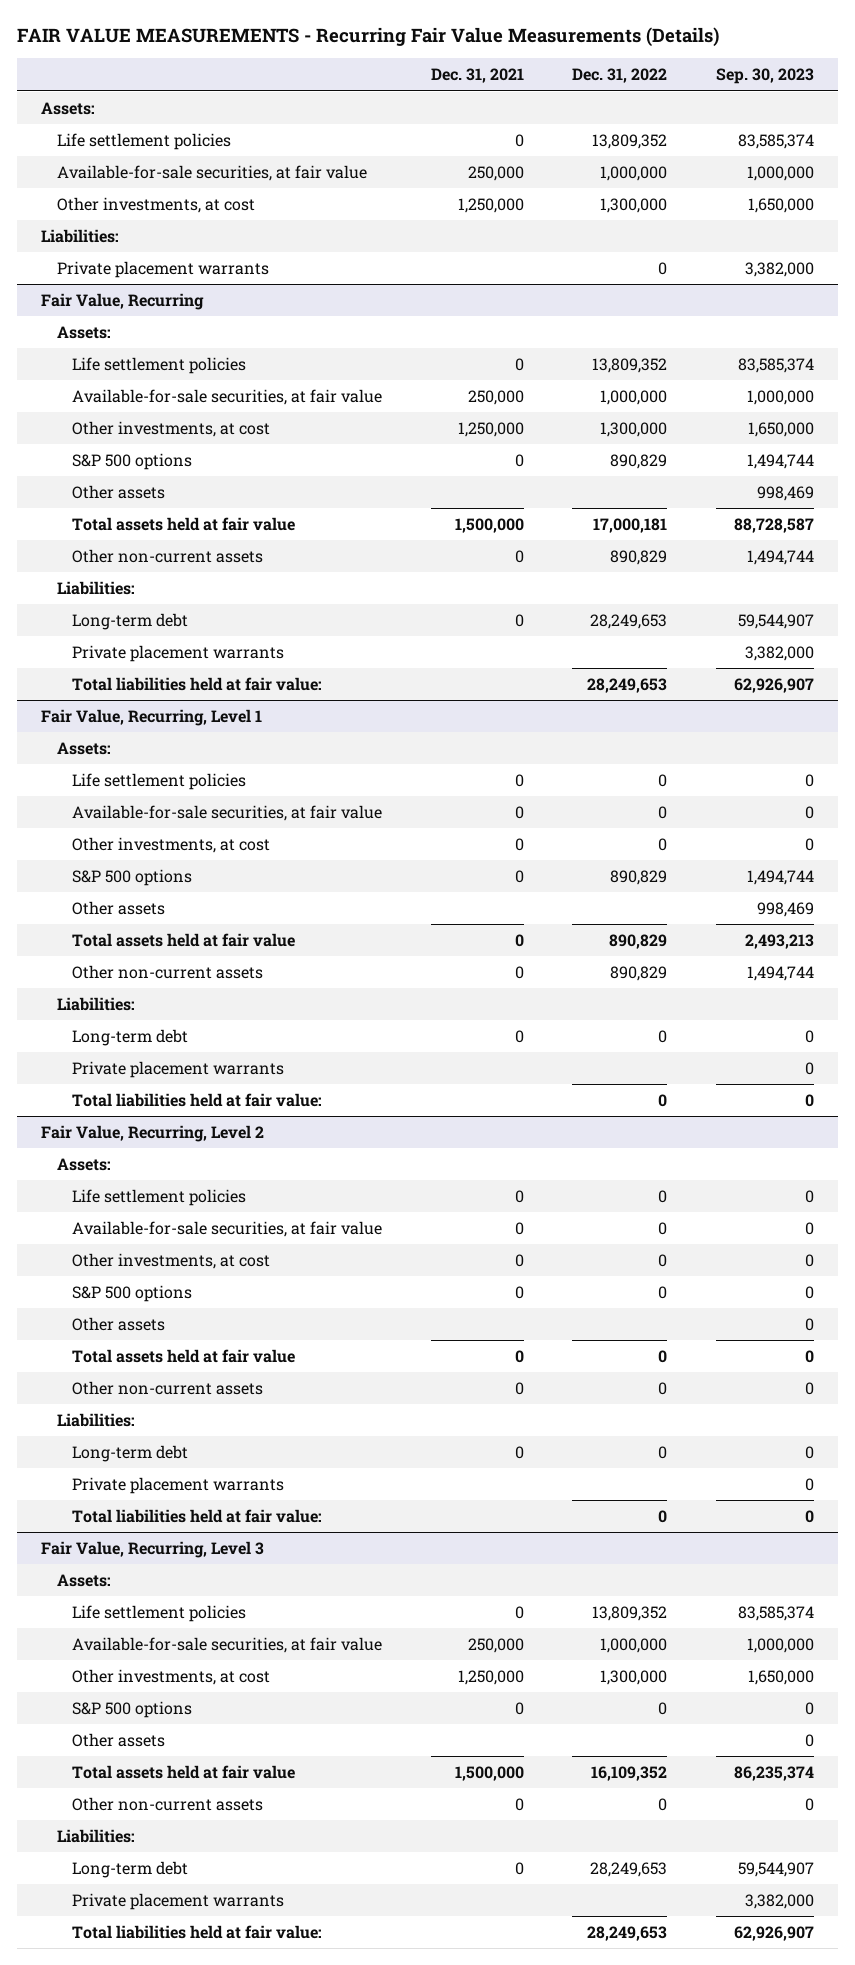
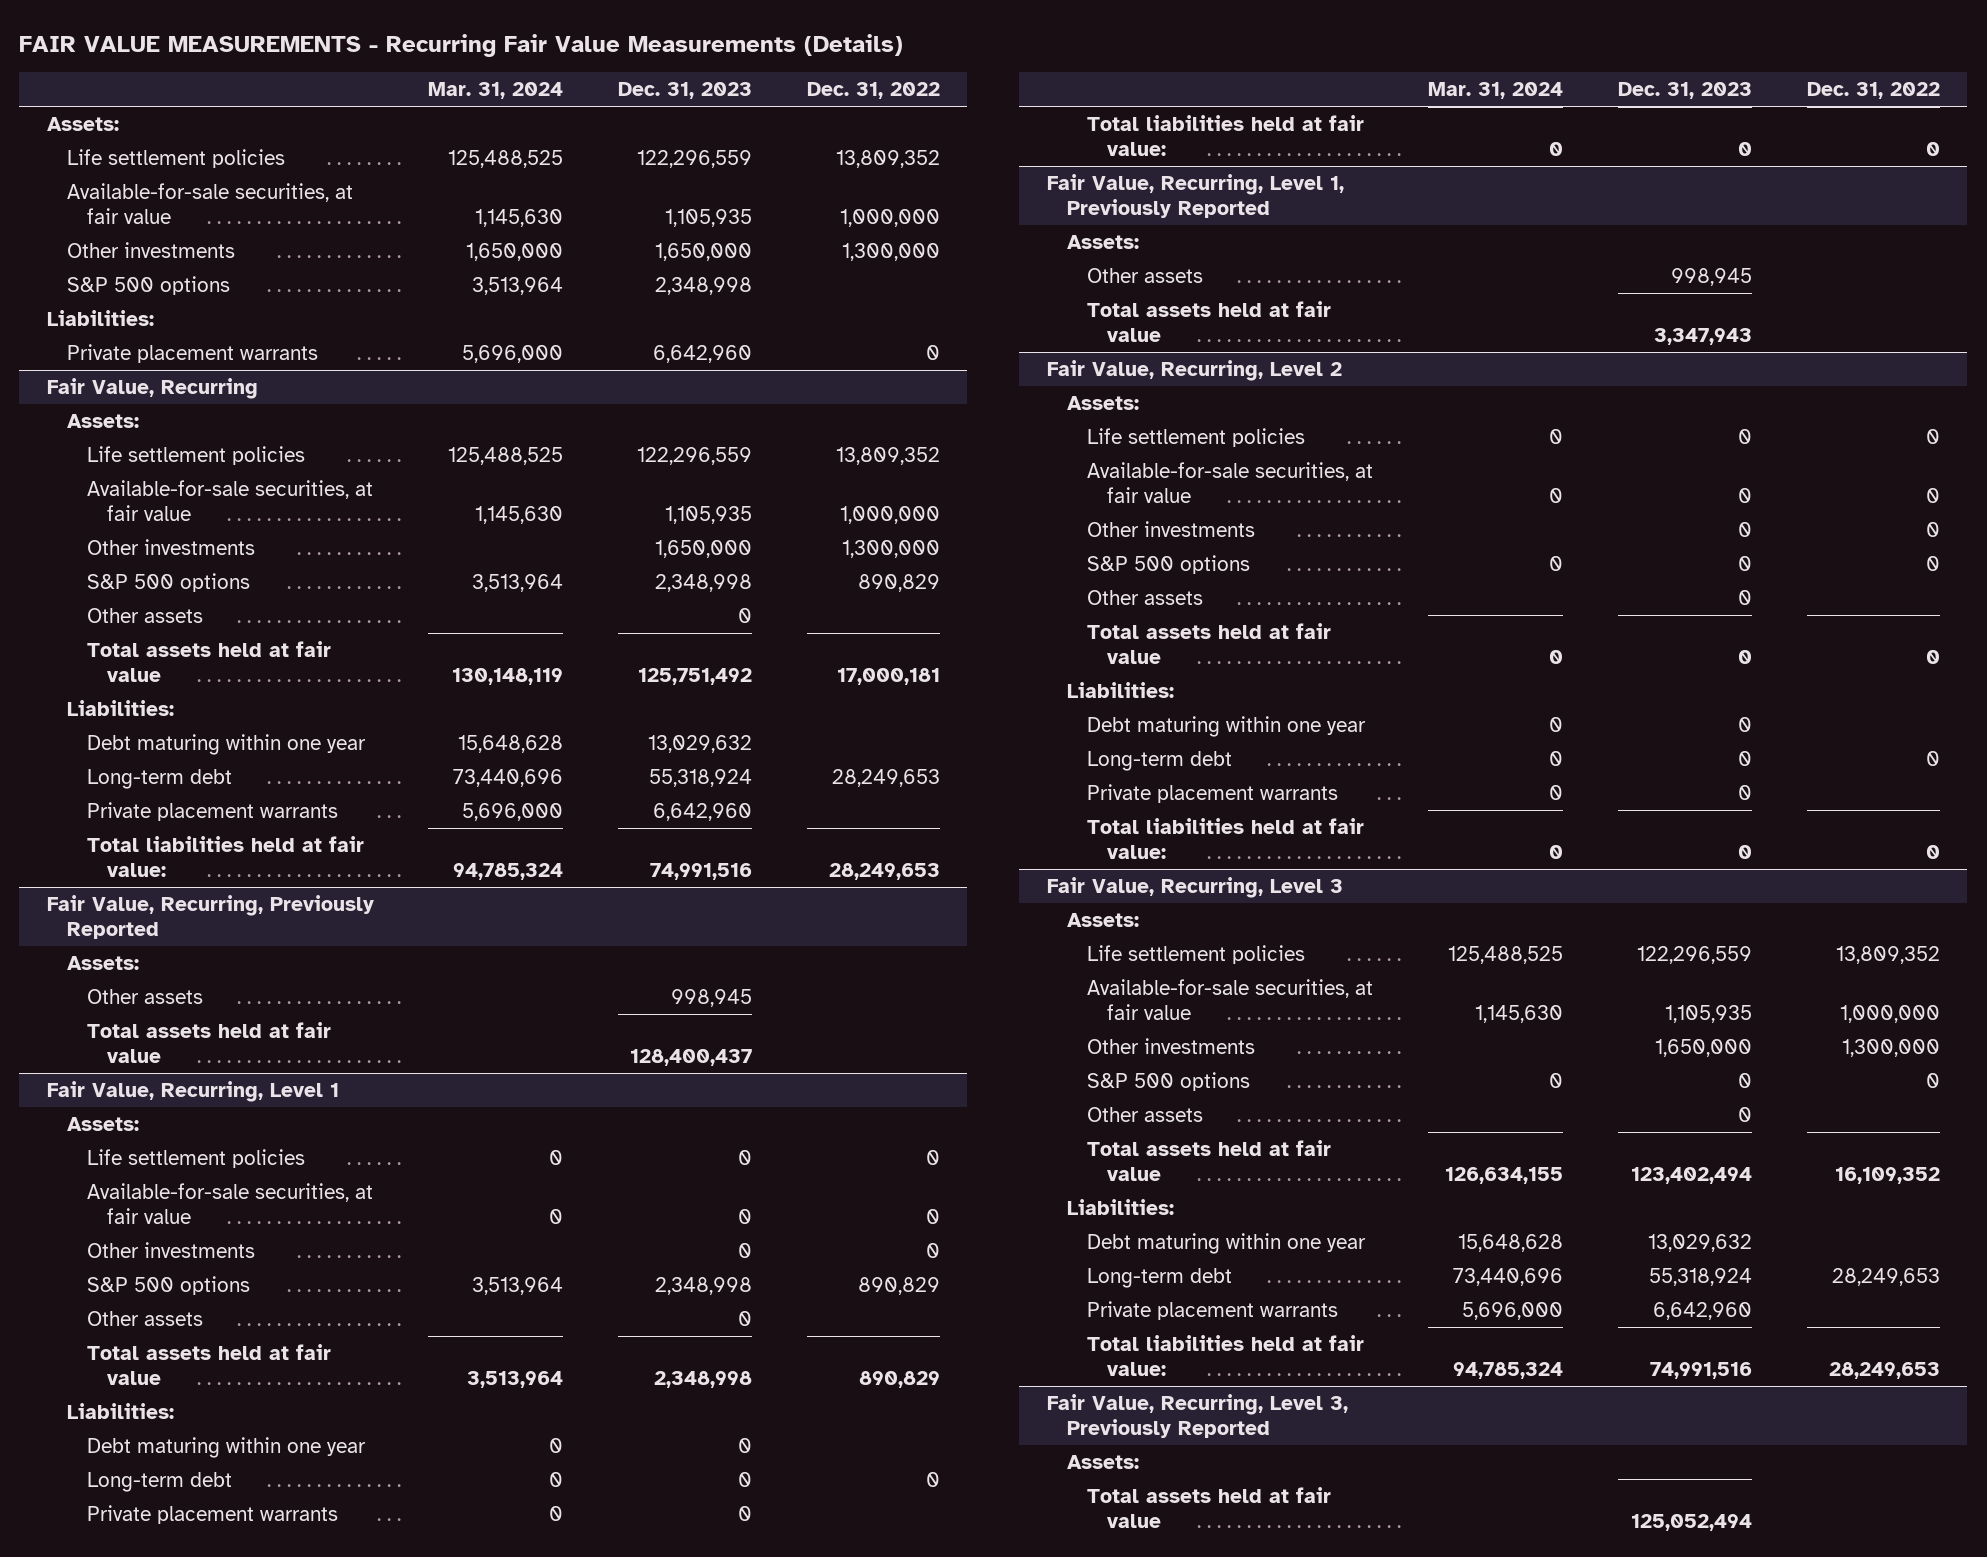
[430,68,524,84] Dec. 31, 2021 -> none
[715,68,814,85] Sep. 30, 2023 -> none
none -> [428,82,564,100] Mar. 31, 2024
none -> [618,82,753,100] Dec. 31, 2023
[56,197,255,214] Other investments, at cost -> [66,242,235,259] Other investments
none -> [66,276,230,296] S&P 500 options
[72,421,271,438] Other investments, at cost -> [86,539,255,556] Other investments
[72,549,264,564] Other non-current assets -> none
none -> [86,734,366,756] Debt maturing within one year
none -> [46,895,374,939] Fair Value, Recurring, Previously Reported
none -> [66,956,139,971] Assets:
none -> [86,989,203,1005] Other assets
none -> [86,1022,331,1063] Total assets held at fair value
[72,837,271,854] Other investments, at cost -> [86,1242,255,1259] Other investments
[72,965,264,980] Other non-current assets -> none
none -> [86,1437,366,1459] Debt maturing within one year
none -> [1046,174,1344,218] Fair Value, Recurring, Level 1, Previously Reported
none -> [1066,235,1139,250] Assets:
none -> [1086,268,1203,284] Other assets
none -> [1086,301,1331,342] Total assets held at fair value
[72,1253,271,1270] Other investments, at cost -> [1086,521,1255,538] Other investments
[72,1381,264,1396] Other non-current assets -> none
none -> [1086,716,1366,738] Debt maturing within one year
[72,1669,271,1686] Other investments, at cost -> [1086,1038,1255,1055] Other investments
[72,1797,264,1812] Other non-current assets -> none
none -> [1086,1233,1366,1255] Debt maturing within one year
none -> [1046,1394,1348,1438] Fair Value, Recurring, Level 3, Previously Reported
none -> [1066,1455,1139,1470] Assets:
none -> [1086,1487,1331,1528] Total assets held at fair value

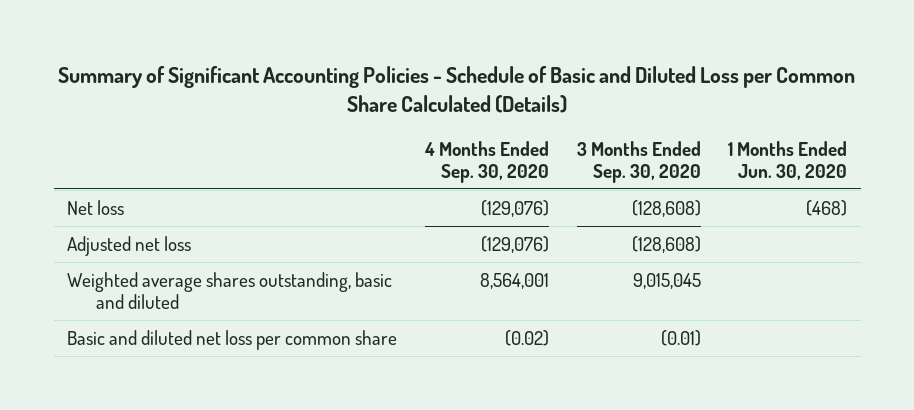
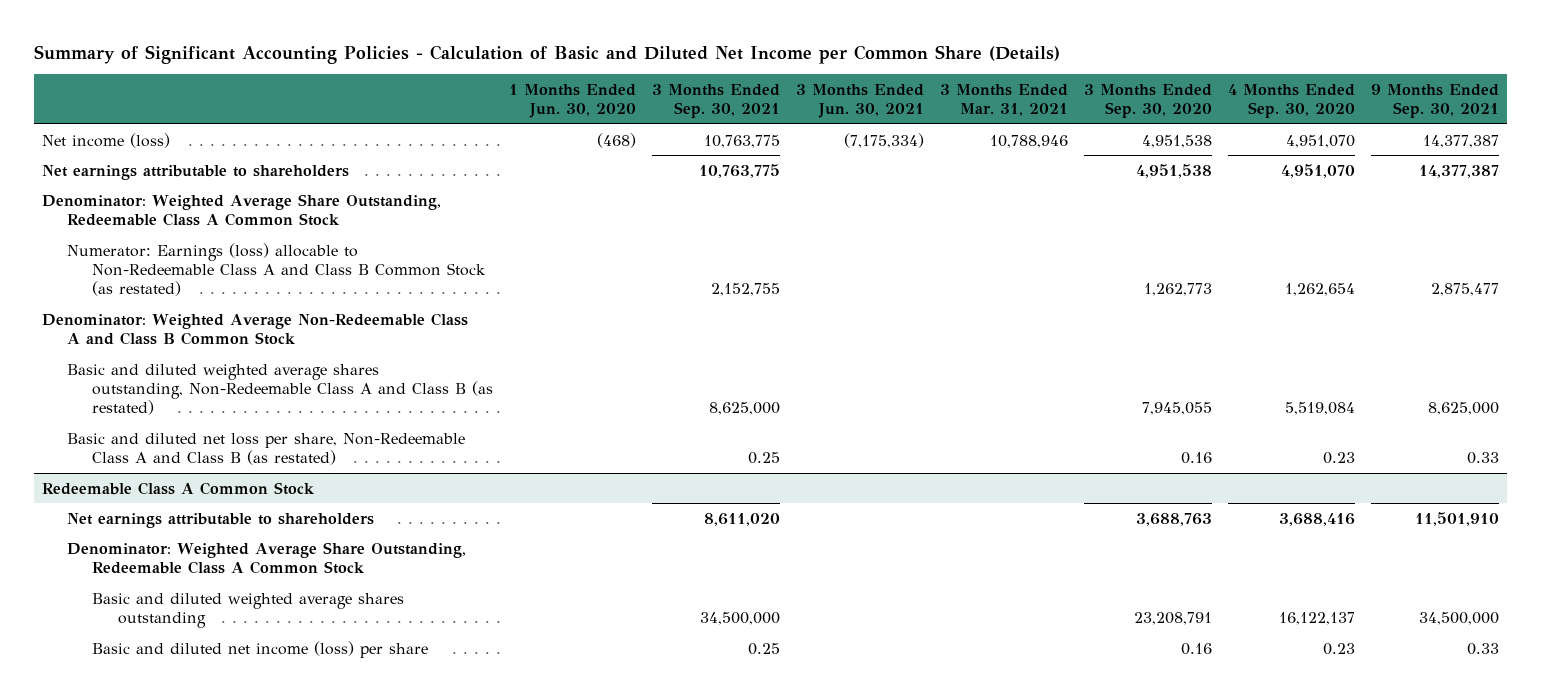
[58,65,856,113] Summary of Significant Accounting Policies - Schedule of Basic and Diluted Loss per Common Share Calculated (Details) -> [33,44,1060,64] Summary of Significant Accounting Policies - Calculation of Basic and Diluted Net Income per Common Share (Details)
none -> [652,84,781,119] 3 Months Ended Sep. 30, 2021
none -> [796,84,925,119] 3 Months Ended Jun. 30, 2021
none -> [939,84,1068,117] 3 Months Ended Mar. 31, 2021
none -> [1370,84,1499,119] 9 Months Ended Sep. 30, 2021
[67,235,192,256] Adjusted net loss -> none
[67,199,125,215] Net loss -> [41,132,170,148] Net income (loss)
[480,199,549,217] (129,076) -> [1285,134,1355,148] 4,951,070
[631,199,701,217] (128,608) -> [1141,134,1212,148] 4,951,538
none -> [41,164,349,180] Net earnings attributable to shareholders
none -> [41,193,441,226] Denominator: Weighted Average Share Outstanding, Redeemable Class A Common Stock
none -> [67,242,487,296] Numerator: Earnings (loss) allocable to Non-Redeemable Class A and Class B Common Stock (as restated)
none -> [41,312,468,345] Denominator: Weighted Average Non-Redeemable Class A and Class B Common Stock
none -> [67,363,494,415] Basic and diluted weighted average shares outstanding, Non-Redeemable Class A and Class B (as restated)
none -> [67,432,466,465] Basic and diluted net loss per share, Non-Redeemable Class A and Class B (as restated)
none -> [41,481,314,495] Redeemable Class A Common Stock
none -> [67,512,375,528] Net earnings attributable to shareholders
none -> [67,541,467,574] Denominator: Weighted Average Share Outstanding, Redeemable Class A Common Stock
[67,271,393,310] Weighted average shares outstanding, basic and diluted -> [92,592,405,628] Basic and diluted weighted average shares outstanding
[479,272,549,289] 8,564,001 -> [1278,611,1355,625] 16,122,137
[632,272,701,289] 9,015,045 -> [1133,611,1212,625] 23,208,791
[67,329,398,350] Basic and diluted net loss per common share -> [92,640,429,658] Basic and diluted net income (loss) per share
[504,329,549,346] (0.02) -> [1322,642,1355,655] 0.23
[660,329,701,346] (0.01) -> [1180,642,1212,655] 0.16

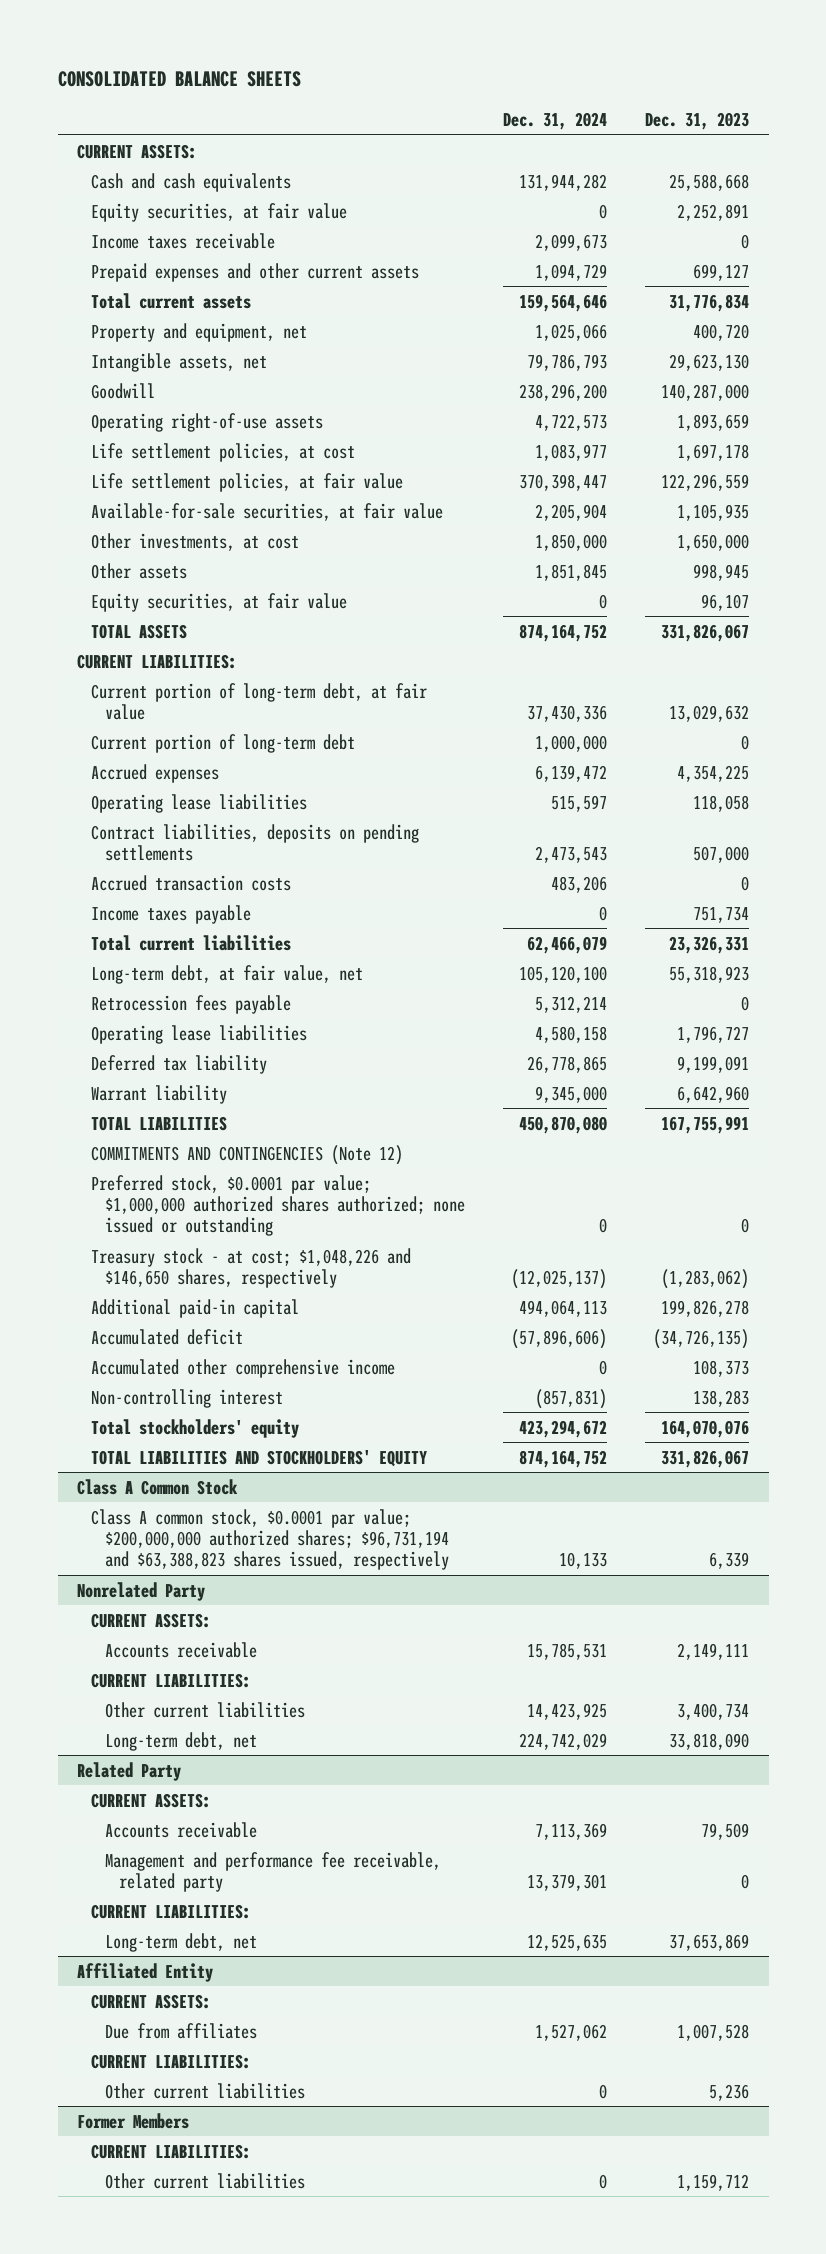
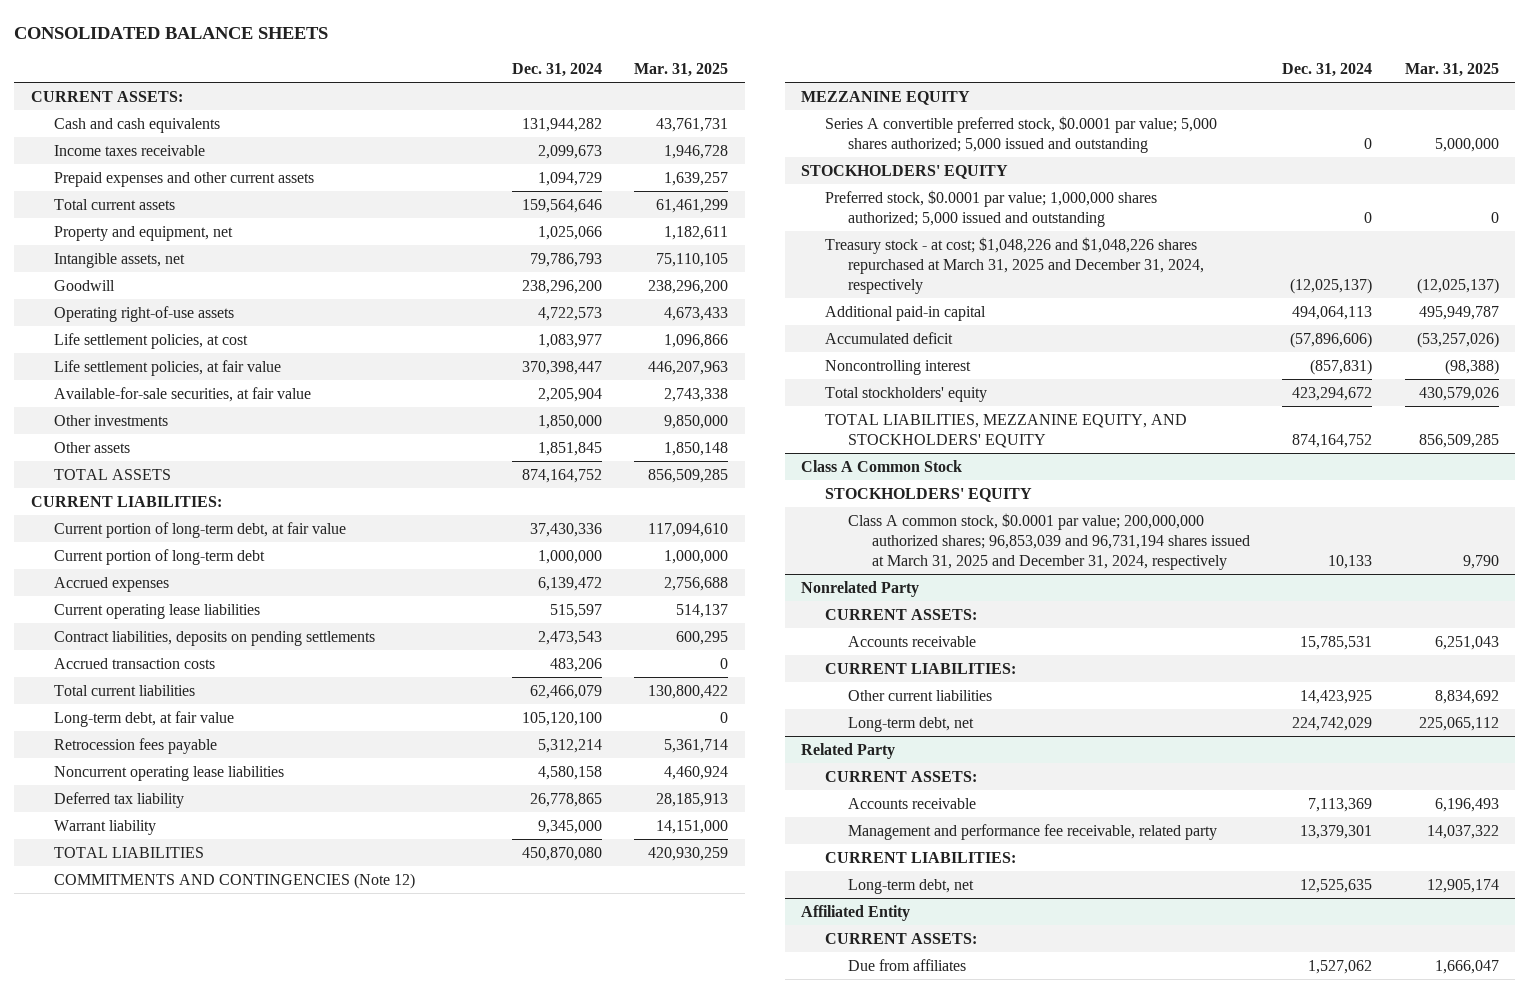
[645,111,750,130] Dec. 31, 2023 -> none
none -> [634,63,729,78] Mar. 31, 2025
[90,202,347,222] Equity securities, at fair value -> none
[90,532,299,551] Other investments, at cost -> [54,414,169,426] Other investments
[90,592,347,612] Equity securities, at fair value -> none
[90,793,307,813] Operating lease liabilities -> [54,603,261,619] Current operating lease liabilities
[90,904,251,924] Income taxes payable -> none
[90,964,363,984] Long-term debt, at fair value, net -> [54,710,235,727] Long-term debt, at fair value
[90,1024,307,1044] Operating lease liabilities -> [54,765,285,781] Noncurrent operating lease liabilities
none -> [801,90,971,105] MEZZANINE EQUITY
none -> [824,115,1217,153] Series A convertible preferred stock, $0.0001 par value; 5,000 shares authorized; 5,000 issued and outstanding
none -> [801,164,1009,179] STOCKHOLDERS' EQUITY
[90,1174,466,1236] Preferred stock, $0.0001 par value; $1,000,000 authorized shares authorized; none issued or outstanding -> [824,189,1157,227] Preferred stock, $0.0001 par value; 1,000,000 shares authorized; 5,000 issued and outstanding
[90,1247,411,1288] Treasury stock - at cost; $1,048,226 and $146,650 shares, respectively -> [824,236,1205,295] Treasury stock - at cost; $1,048,226 and $1,048,226 shares repurchased at March 31, 2025 and December 31, 2024, respectively
[90,1358,395,1378] Accumulated other comprehensive income -> none
[90,1388,283,1408] Non-controlling interest -> [824,359,971,375] Noncontrolling interest
[90,1449,427,1467] TOTAL LIABILITIES AND STOCKHOLDERS' EQUITY -> [824,413,1187,448] TOTAL LIABILITIES, MEZZANINE EQUITY, AND STOCKHOLDERS' EQUITY
none -> [824,487,1032,502] STOCKHOLDERS' EQUITY
[90,1508,450,1570] Class A common stock, $0.0001 par value; $200,000,000 authorized shares; $96,731,194 and $63,388,823 shares issued, respectively -> [848,512,1250,571] Class A common stock, $0.0001 par value; 200,000,000 authorized shares; 96,853,039 and 96,731,194 shares issued at March 31, 2025 and December 31, 2024, respectively
[90,2053,251,2069] CURRENT LIABILITIES: -> none
[105,2082,306,2099] Other current liabilities -> none
[76,2112,189,2129] Former Members -> none
[90,2143,251,2159] CURRENT LIABILITIES: -> none
[105,2172,306,2189] Other current liabilities -> none

